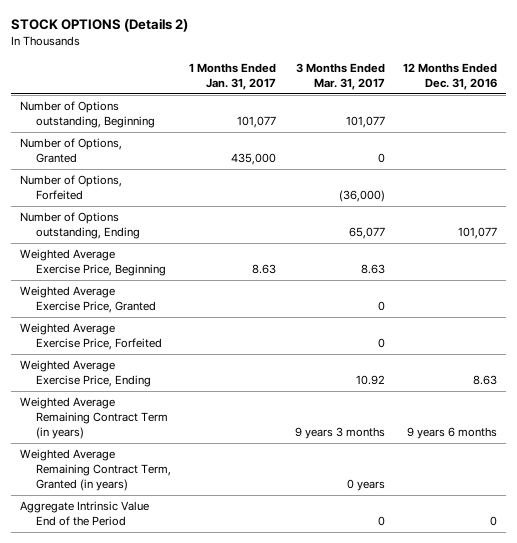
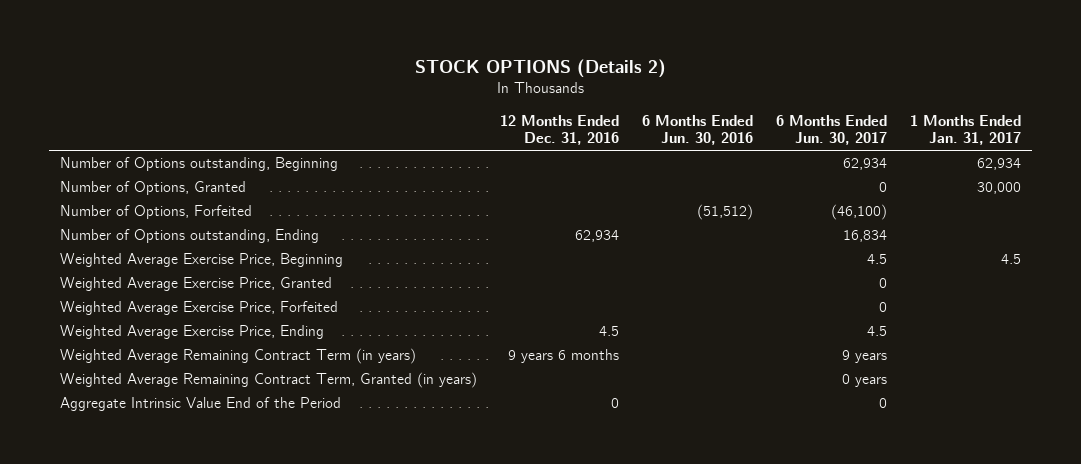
[295,62,385,90] 3 Months Ended Mar. 31, 2017 -> none
none -> [642,114,754,146] 6 Months Ended Jun. 30, 2016
none -> [775,114,887,146] 6 Months Ended Jun. 30, 2017
[237,116,277,129] 101,077 -> [976,158,1021,171] 62,934
[231,153,277,166] 435,000 -> [976,182,1021,195] 30,000
[458,227,498,240] 101,077 -> [575,230,620,243] 62,934
[252,264,277,275] 8.63 -> [1000,254,1021,265] 4.5
[473,375,498,386] 8.63 -> [599,326,620,337] 4.5

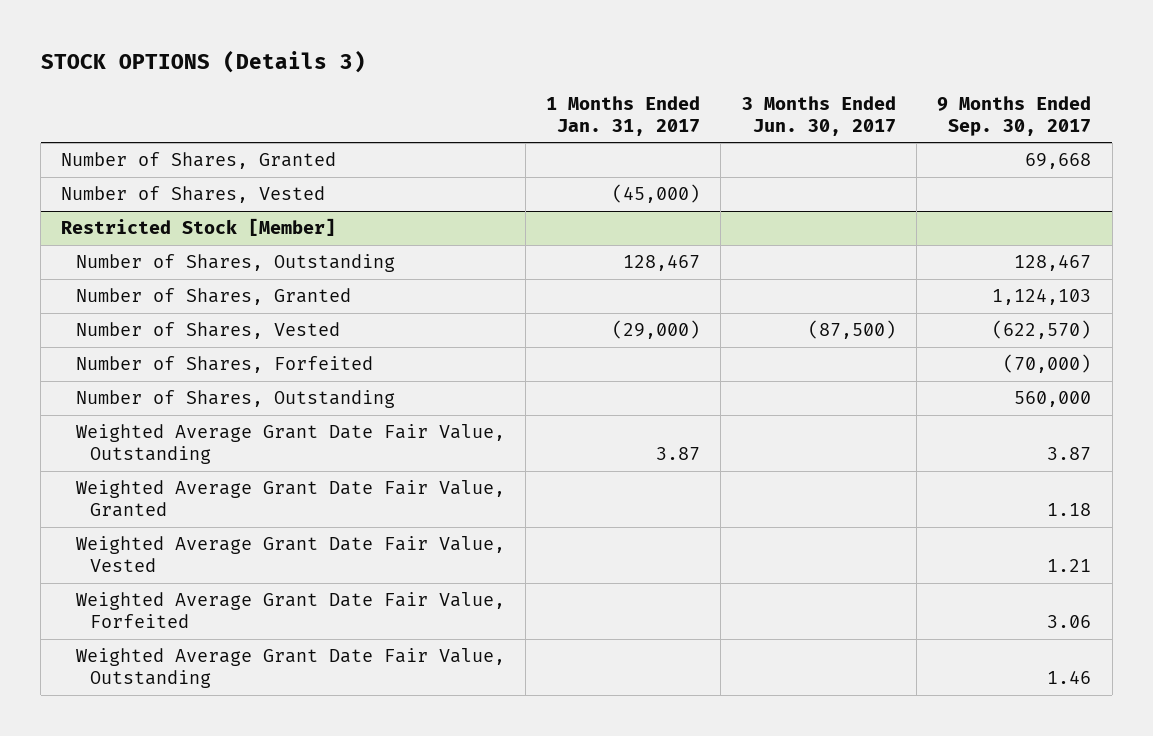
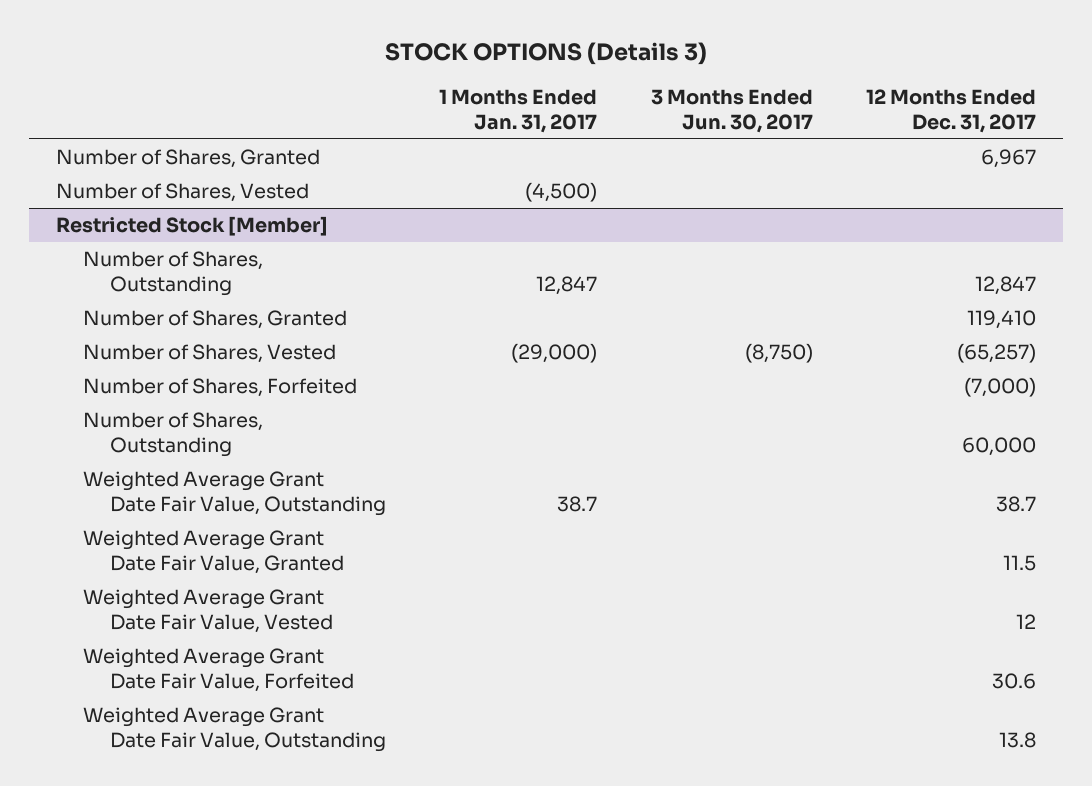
[937,95,1092,136] 9 Months Ended Sep. 30, 2017 -> none
none -> [865,88,1036,133] 12 Months Ended Dec. 31, 2017
[612,184,701,204] (45,000) -> [525,182,598,203] (4,500)
[623,255,701,272] 128,467 -> [536,276,598,296] 12,847
[807,320,896,340] (87,500) -> [744,343,813,364] (8,750)
[656,447,701,461] 3.87 -> [557,496,598,513] 38.7

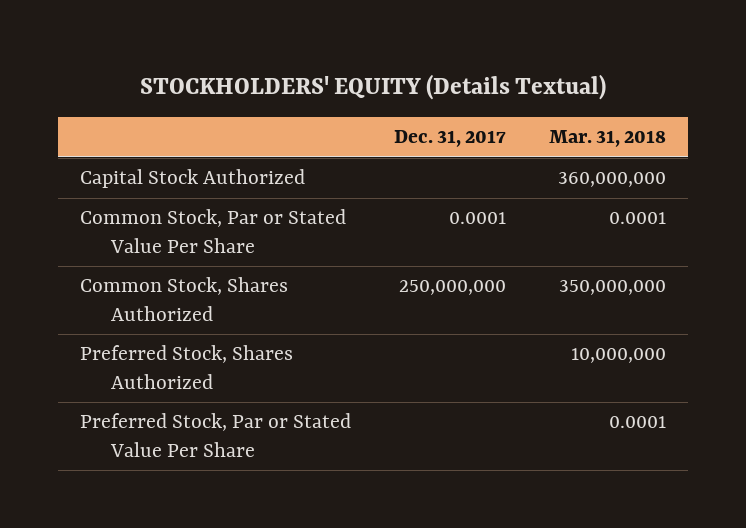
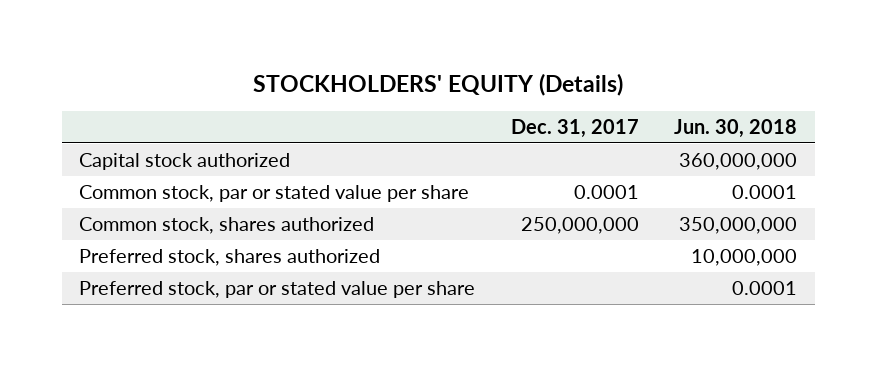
[139,73,606,100] STOCKHOLDERS' EQUITY (Details Textual) -> [253,72,624,96] STOCKHOLDERS' EQUITY (Details)
[549,130,667,148] Mar. 31, 2018 -> none
none -> [674,119,798,139] Jun. 30, 2018
[79,169,305,189] Capital Stock Authorized -> [79,152,291,170] Capital stock authorized
[79,209,346,253] Common Stock, Par or Stated Value Per Share -> [79,184,470,202] Common stock, par or stated value per share
[79,277,288,321] Common Stock, Shares Authorized -> [79,216,375,234] Common stock, shares authorized
[79,345,293,389] Preferred Stock, Shares Authorized -> [79,248,381,266] Preferred stock, shares authorized
[79,413,351,457] Preferred Stock, Par or Stated Value Per Share -> [79,280,476,298] Preferred stock, par or stated value per share

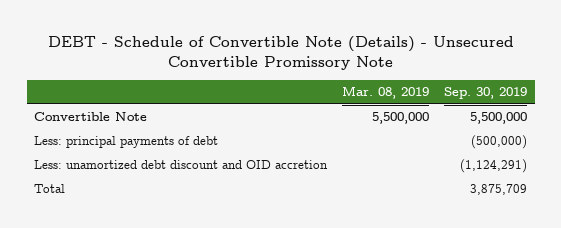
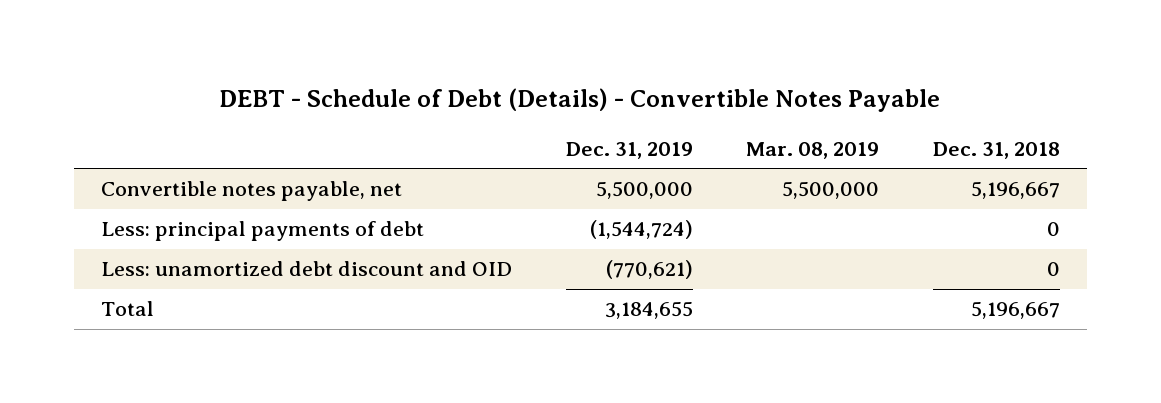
[47,35,514,70] DEBT - Schedule of Convertible Note (Details) - Unsecured Convertible Promissory Note -> [219,88,941,113] DEBT - Schedule of Debt (Details) - Convertible Notes Payable
[444,87,528,100] Sep. 30, 2019 -> none
none -> [565,141,693,159] Dec. 31, 2019
none -> [932,141,1060,159] Dec. 31, 2018
[34,112,148,122] Convertible Note -> [100,181,402,202] Convertible notes payable, net
[34,160,329,170] Less: unamortized debt discount and OID accretion -> [100,261,512,277] Less: unamortized debt discount and OID

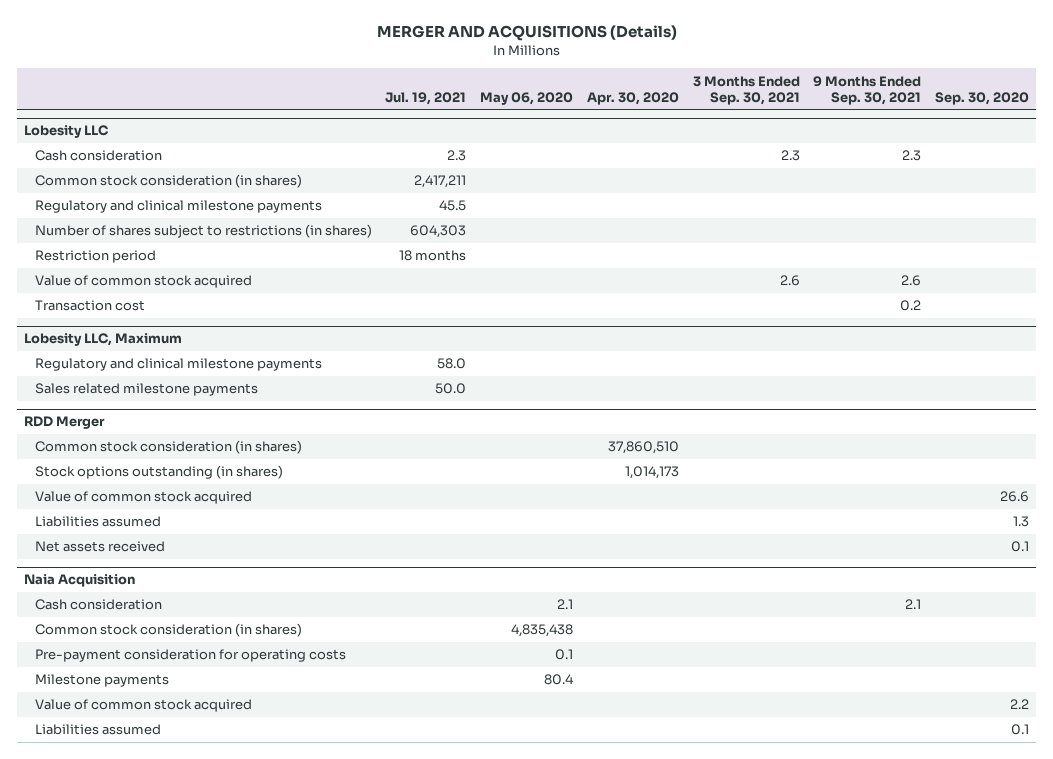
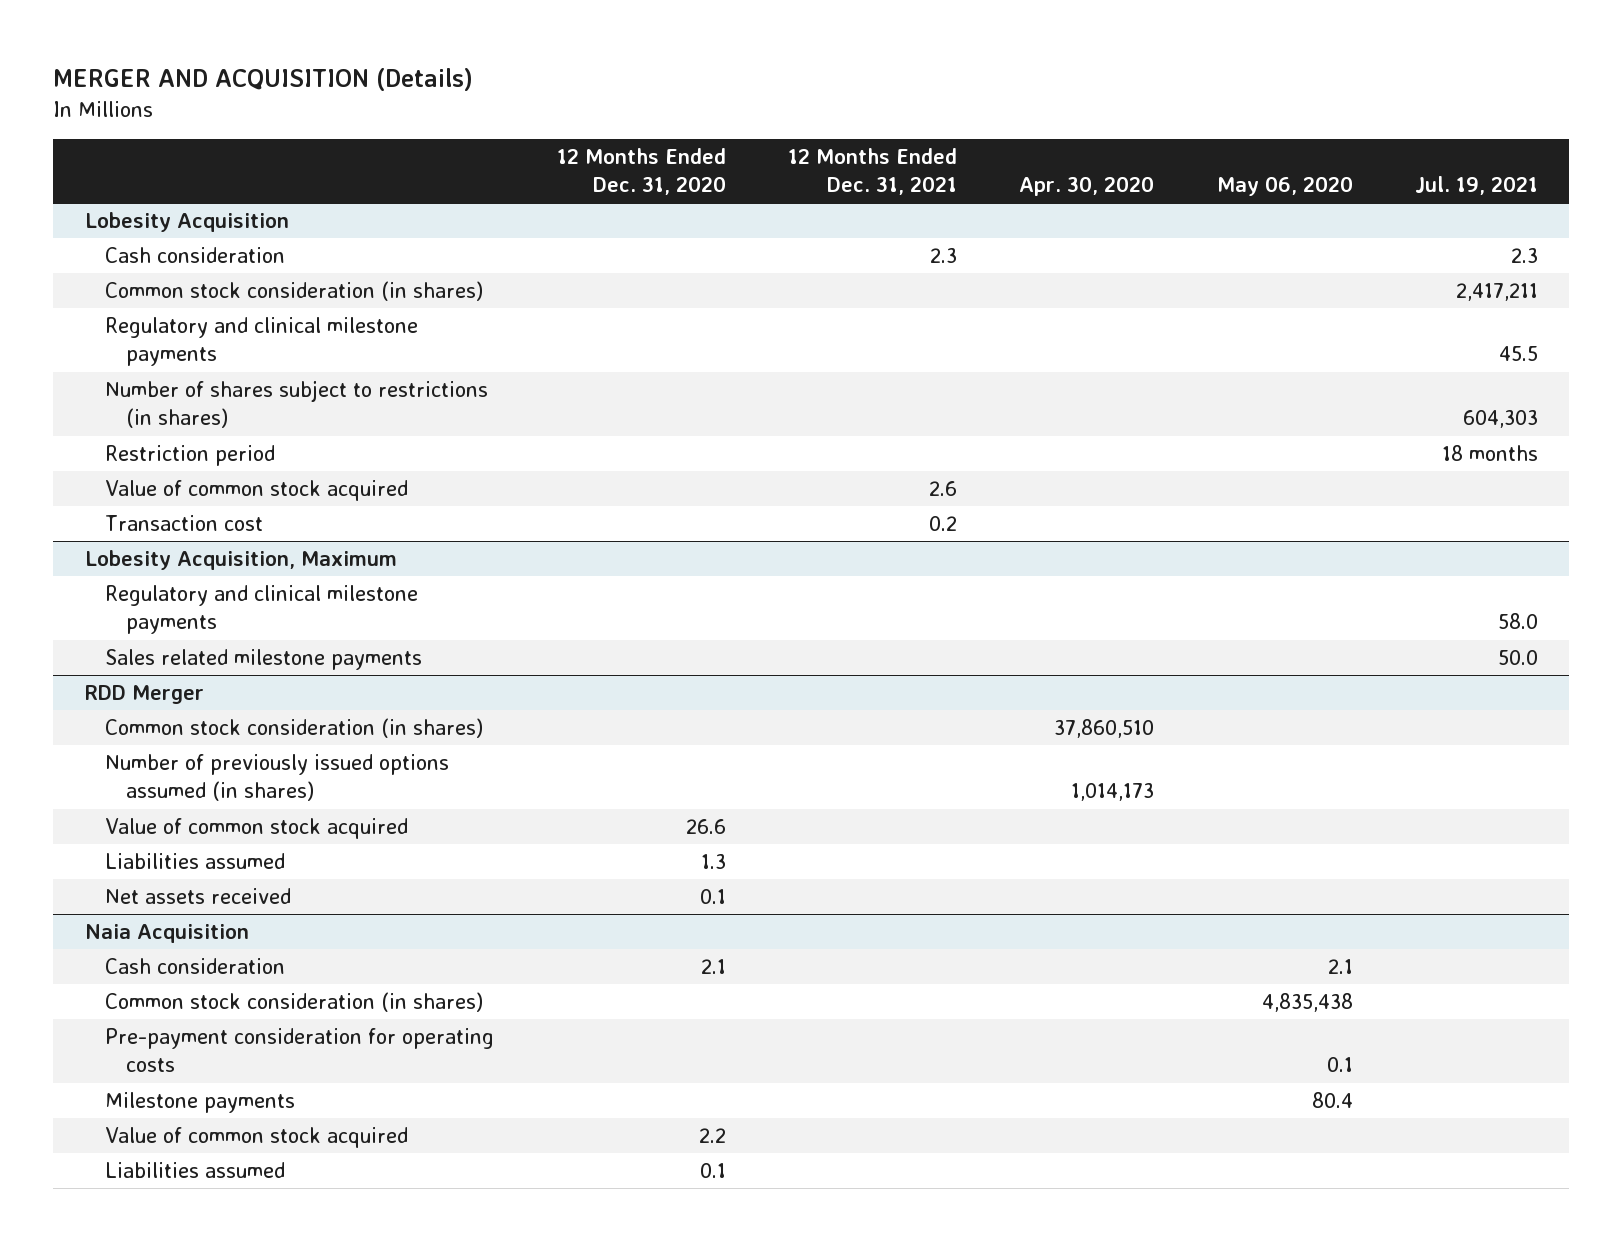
[376,25,677,42] MERGER AND ACQUISITIONS (Details) -> [53,68,474,92] MERGER AND ACQUISITION (Details)
[692,75,800,105] 3 Months Ended Sep. 30, 2021 -> none
[813,75,922,105] 9 Months Ended Sep. 30, 2021 -> none
[935,91,1030,105] Sep. 30, 2020 -> none
none -> [556,147,726,195] 12 Months Ended Dec. 31, 2020
none -> [787,147,957,195] 12 Months Ended Dec. 31, 2021
[24,125,110,139] Lobesity LLC -> [84,212,289,233] Lobesity Acquisition
[24,333,183,347] Lobesity LLC, Maximum -> [84,550,397,571] Lobesity Acquisition, Maximum
[34,465,283,480] Stock options outstanding (in shares) -> [105,754,450,802] Number of previously issued options assumed (in shares)

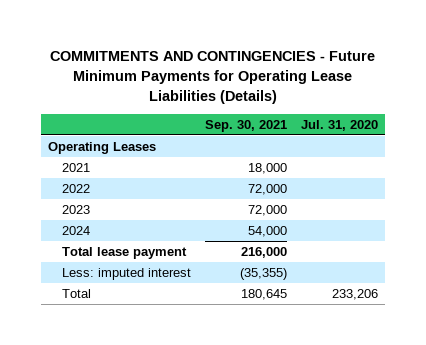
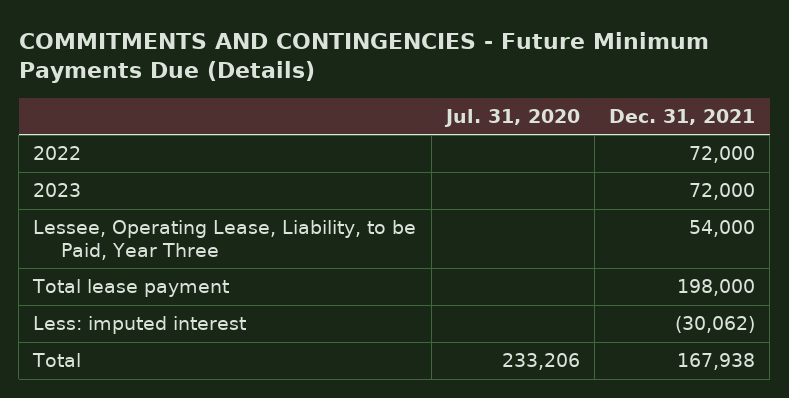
[49,50,375,104] COMMITMENTS AND CONTINGENCIES - Future Minimum Payments for Operating Lease Liabilities (Details) -> [18,31,709,84] COMMITMENTS AND CONTINGENCIES - Future Minimum Payments Due (Details)
[204,119,287,132] Sep. 30, 2021 -> none
none -> [609,108,756,125] Dec. 31, 2021
[48,142,157,155] Operating Leases -> none
[62,163,91,173] 2021 -> none
[62,226,91,236] 2024 -> [33,220,417,260] Lessee, Operating Lease, Liability, to be Paid, Year Three

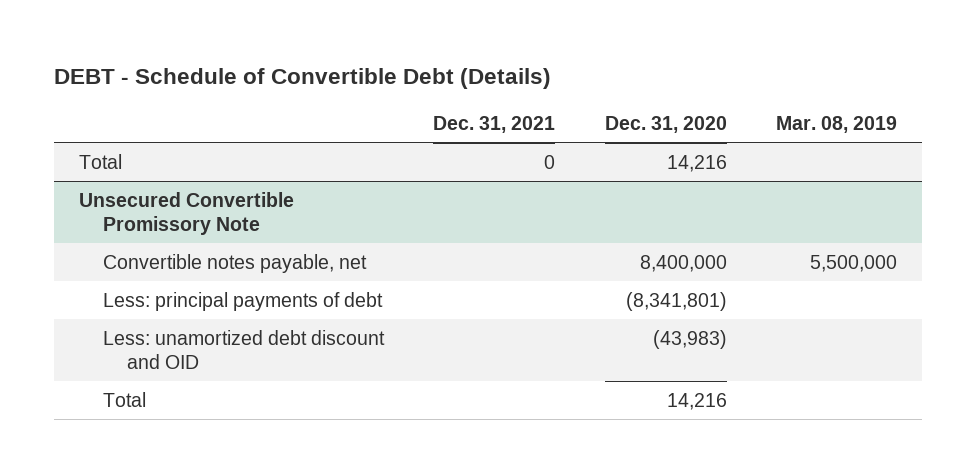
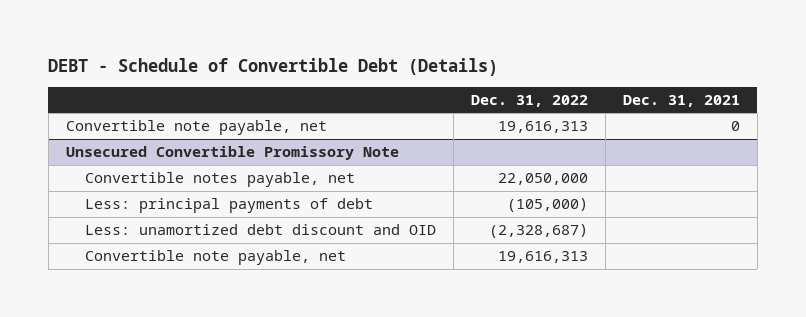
[604,115,727,133] Dec. 31, 2020 -> none
[776,115,898,133] Mar. 08, 2019 -> none
none -> [470,94,588,107] Dec. 31, 2022
[78,153,122,169] Total -> [65,120,327,136] Convertible note payable, net
[102,391,146,407] Total -> [84,250,346,266] Convertible note payable, net

